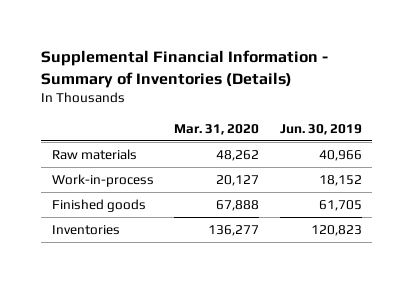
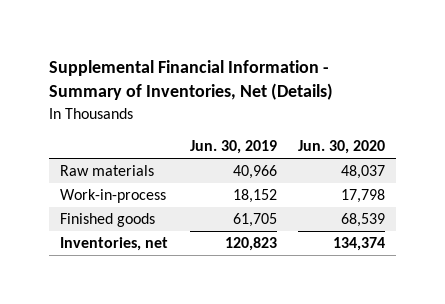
[41,50,329,88] Supplemental Financial Information - Summary of Inventories (Details) -> [48,60,333,101] Supplemental Financial Information - Summary of Inventories, Net (Details)
[174,123,260,135] Mar. 31, 2020 -> none
none -> [298,140,386,155] Jun. 30, 2020
[51,224,120,235] Inventories -> [59,237,168,252] Inventories, net

